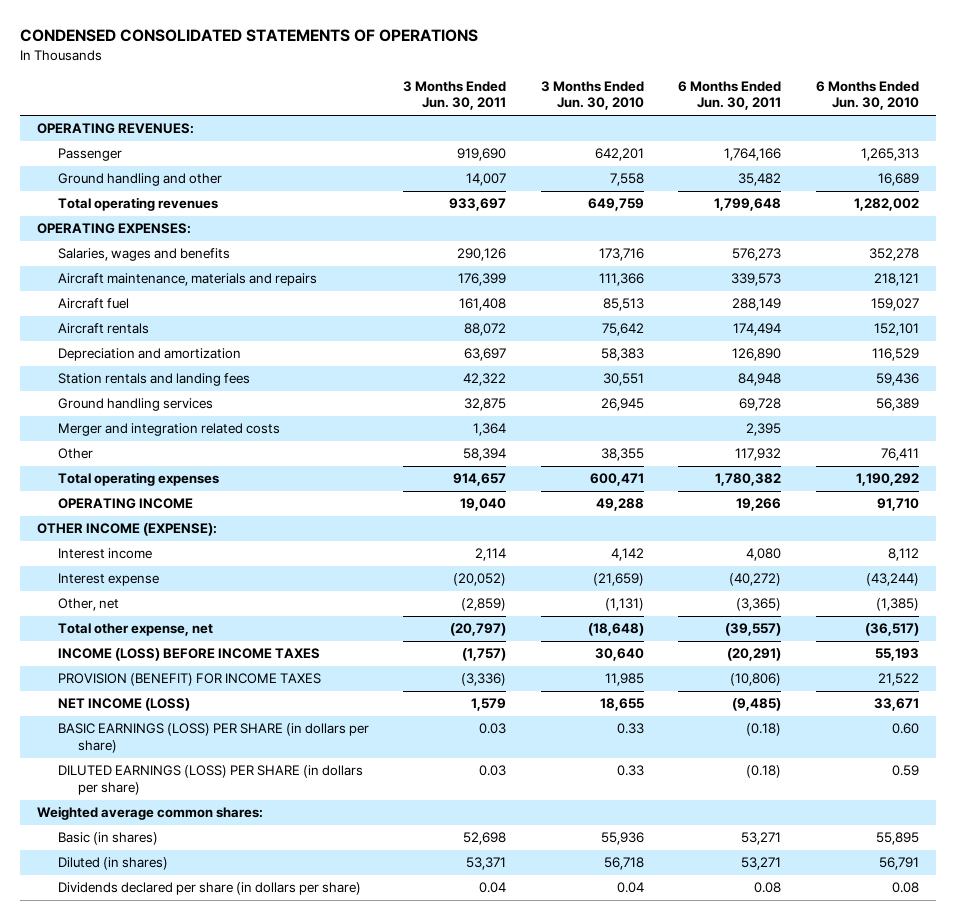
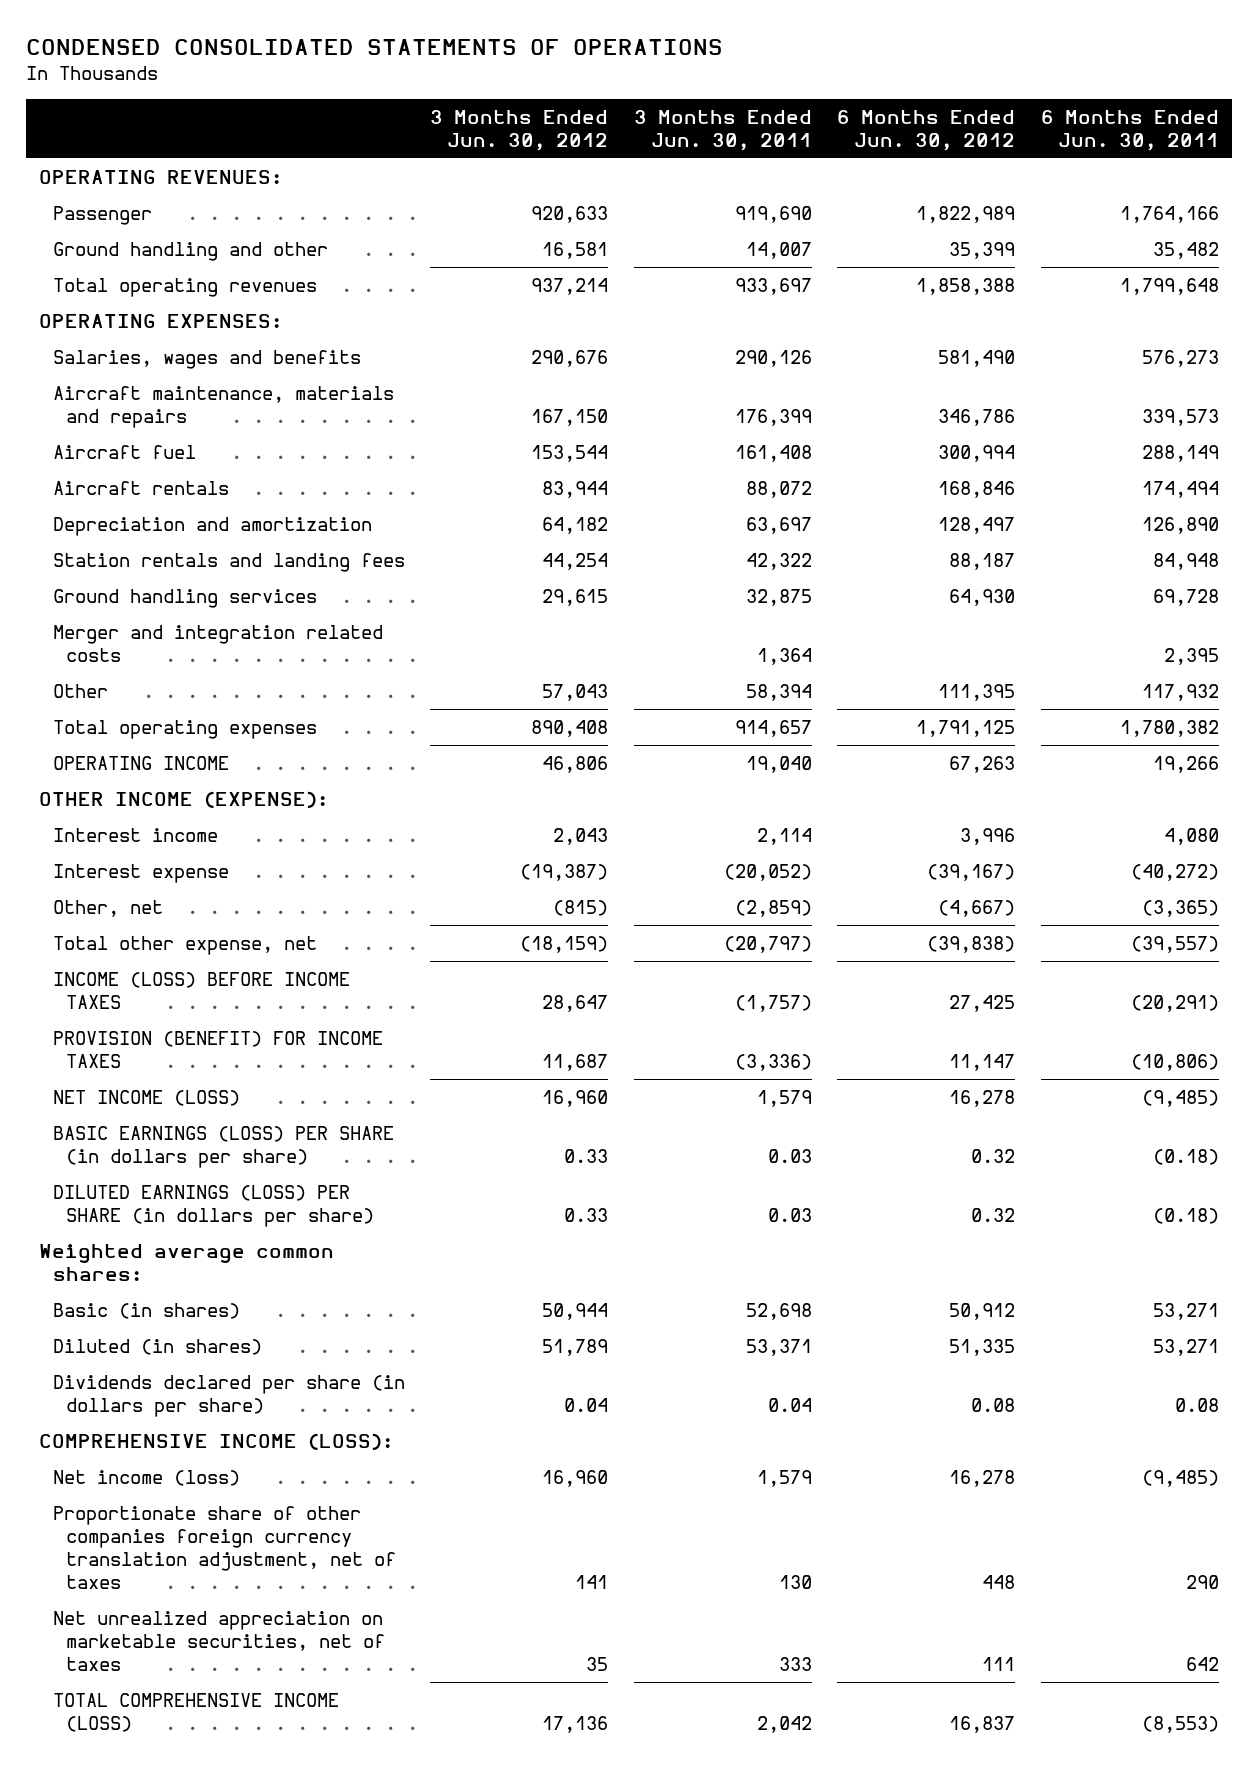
[540,80,644,111] 3 Months Ended Jun. 30, 2010 -> none
[815,80,919,111] 6 Months Ended Jun. 30, 2010 -> none
none -> [430,109,609,151] 3 Months Ended Jun. 30, 2012
none -> [837,109,1016,151] 6 Months Ended Jun. 30, 2012
none -> [39,1433,394,1451] COMPREHENSIVE INCOME (LOSS):
none -> [52,1470,240,1487] Net income (loss)
none -> [52,1506,397,1590] Proportionate share of other companies foreign currency translation adjustment, net of taxes
none -> [52,1611,386,1672] Net unrealized appreciation on marketable securities, net of taxes
none -> [52,1693,339,1733] TOTAL COMPREHENSIVE INCOME (LOSS)

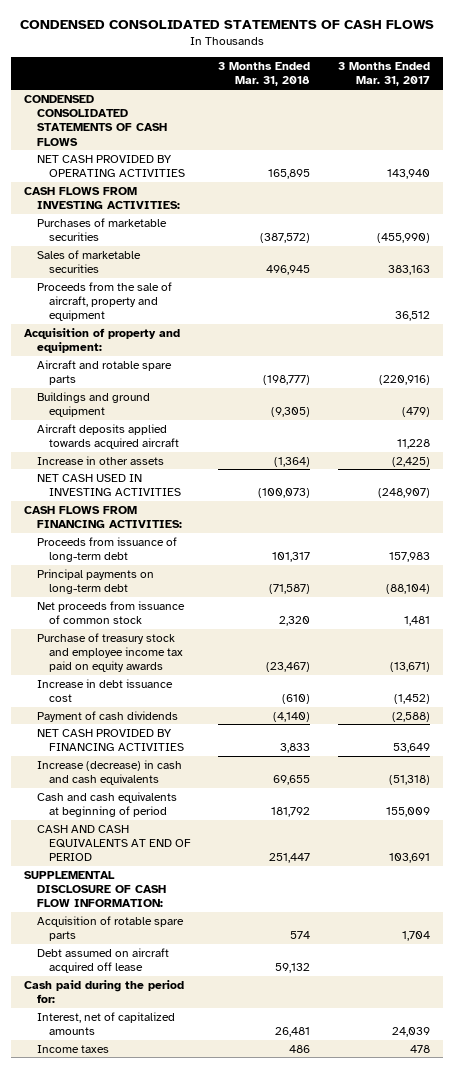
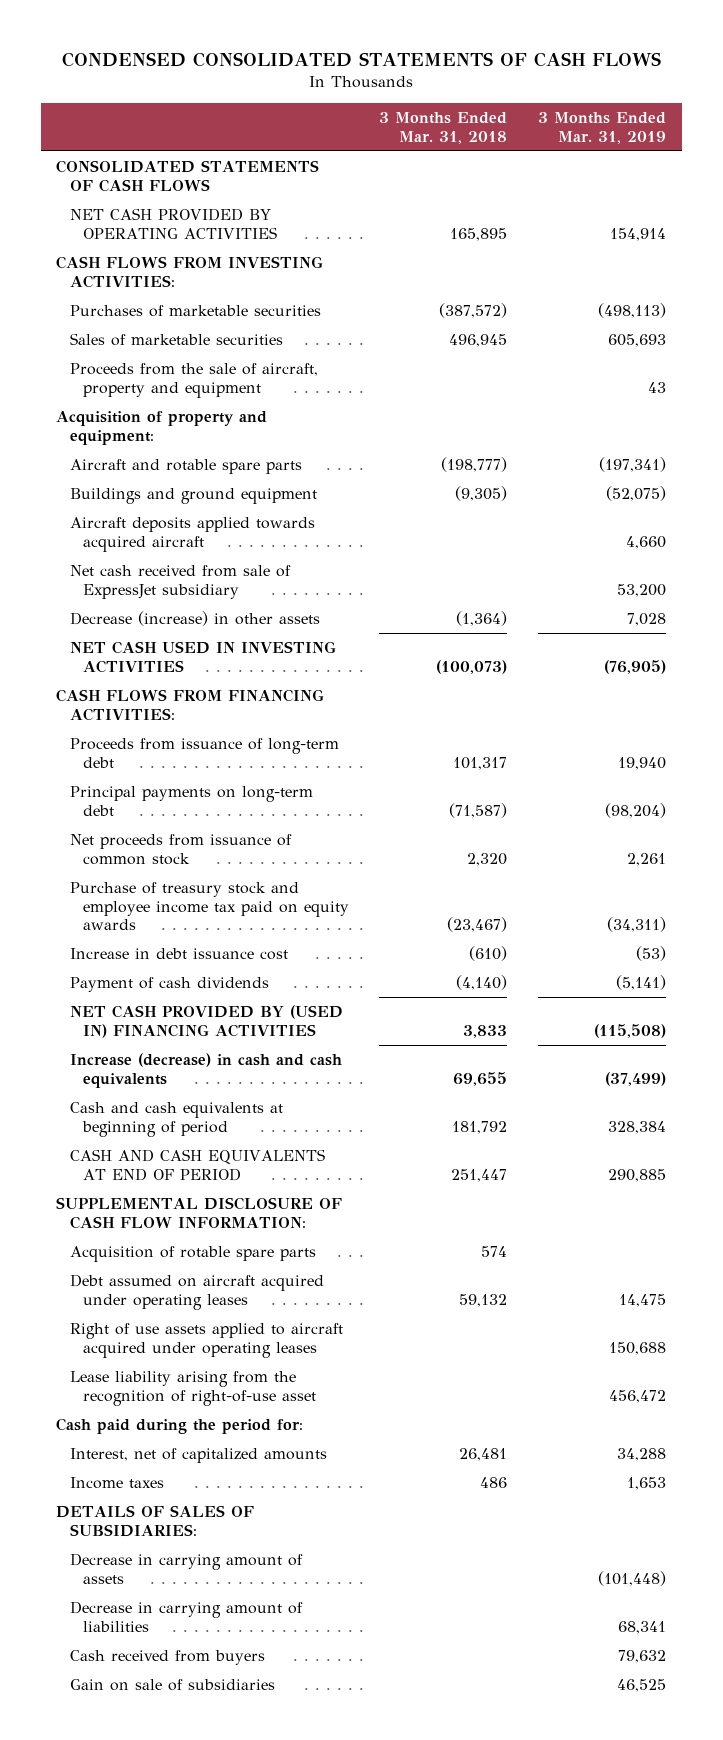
[337,62,430,87] 3 Months Ended Mar. 31, 2017 -> none
none -> [538,112,667,144] 3 Months Ended Mar. 31, 2019
[24,94,167,146] CONDENSED CONSOLIDATED STATEMENTS OF CASH FLOWS -> [56,159,320,192] CONSOLIDATED STATEMENTS OF CASH FLOWS
none -> [69,564,291,599] Net cash received from sale of ExpressJet subsidiary
[36,455,164,465] Increase in other assets -> [69,610,320,626] Decrease (increase) in other assets
[36,728,184,752] NET CASH PROVIDED BY FINANCING ACTIVITIES -> [69,1004,343,1038] NET CASH PROVIDED BY (USED IN) FINANCING ACTIVITIES
[36,947,169,974] Debt assumed on aircraft acquired off lease -> [69,1273,324,1310] Debt assumed on aircraft acquired under operating leases
none -> [69,1322,343,1358] Right of use assets applied to aircraft acquired under operating leases
none -> [69,1370,316,1406] Lease liability arising from the recognition of right-of-use asset
none -> [56,1504,255,1537] DETAILS OF SALES OF SUBSIDIARIES:
none -> [69,1552,303,1584] Decrease in carrying amount of assets
none -> [69,1600,303,1632] Decrease in carrying amount of liabilities
none -> [69,1649,265,1665] Cash received from buyers
none -> [69,1678,275,1691] Gain on sale of subsidiaries

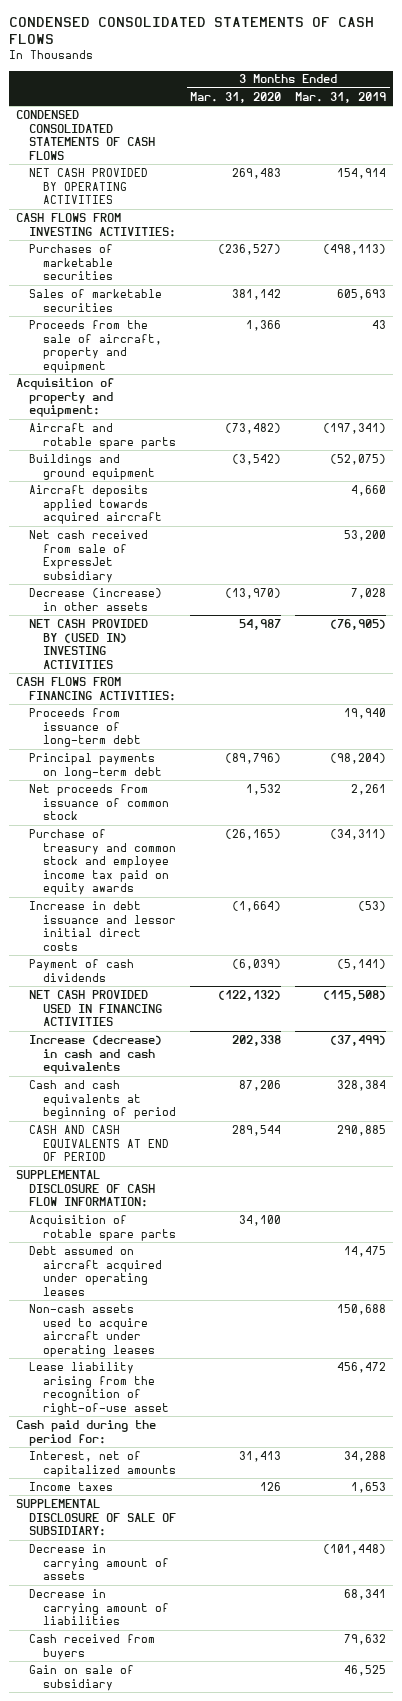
[379,112,508,144] 3 Months Ended Mar. 31, 2018 -> none
none -> [190,91,282,103] Mar. 31, 2020
[56,159,320,192] CONSOLIDATED STATEMENTS OF CASH FLOWS -> [16,109,156,160] CONDENSED CONSOLIDATED STATEMENTS OF CASH FLOWS
[69,640,336,673] NET CASH USED IN INVESTING ACTIVITIES -> [29,618,149,669] NET CASH PROVIDED BY (USED IN) INVESTING ACTIVITIES
[69,881,349,931] Purchase of treasury stock and employee income tax paid on equity awards -> [29,828,176,896] Purchase of treasury and common stock and employee income tax paid on equity awards
[69,947,288,960] Increase in debt issuance cost -> [29,900,176,951] Increase in debt issuance and lessor initial direct costs
[69,1004,343,1038] NET CASH PROVIDED BY (USED IN) FINANCING ACTIVITIES -> [29,989,162,1027] NET CASH PROVIDED USED IN FINANCING ACTIVITIES
[69,1322,343,1358] Right of use assets applied to aircraft acquired under operating leases -> [29,1303,155,1357] Non-cash assets used to acquire aircraft under operating leases
[56,1504,255,1537] DETAILS OF SALES OF SUBSIDIARIES: -> [16,1498,177,1537] SUPPLEMENTAL DISCLOSURE OF SALE OF SUBSIDIARY:
[69,1678,275,1691] Gain on sale of subsidiaries -> [29,1664,135,1691] Gain on sale of subsidiary

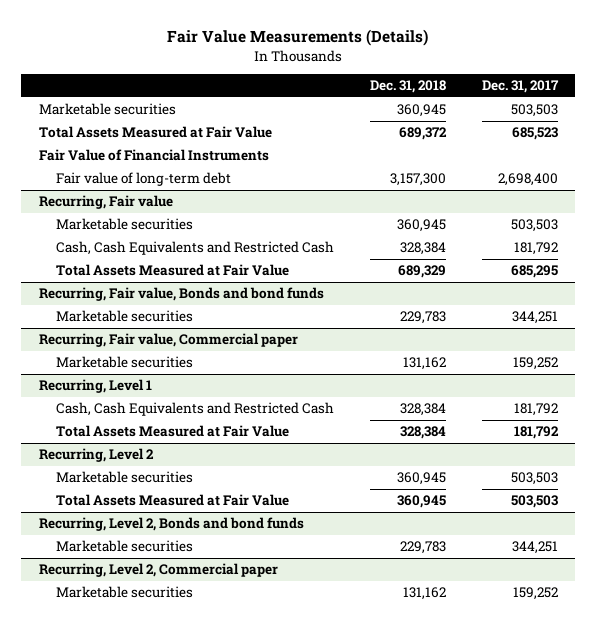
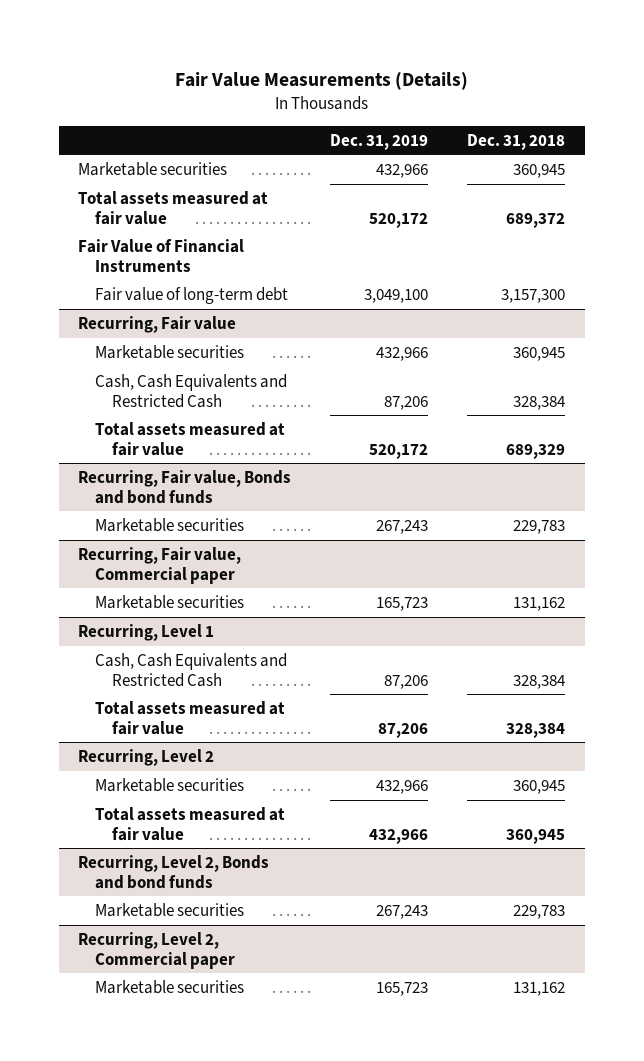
[481,80,559,94] Dec. 31, 2017 -> none
none -> [330,133,429,150] Dec. 31, 2019
[38,126,272,139] Total Assets Measured at Fair Value -> [78,190,269,225] Total assets measured at fair value
[55,264,289,277] Total Assets Measured at Fair Value -> [95,421,286,456] Total assets measured at fair value
[55,425,289,438] Total Assets Measured at Fair Value -> [95,700,286,735] Total assets measured at fair value
[55,494,289,507] Total Assets Measured at Fair Value -> [95,806,286,841] Total assets measured at fair value

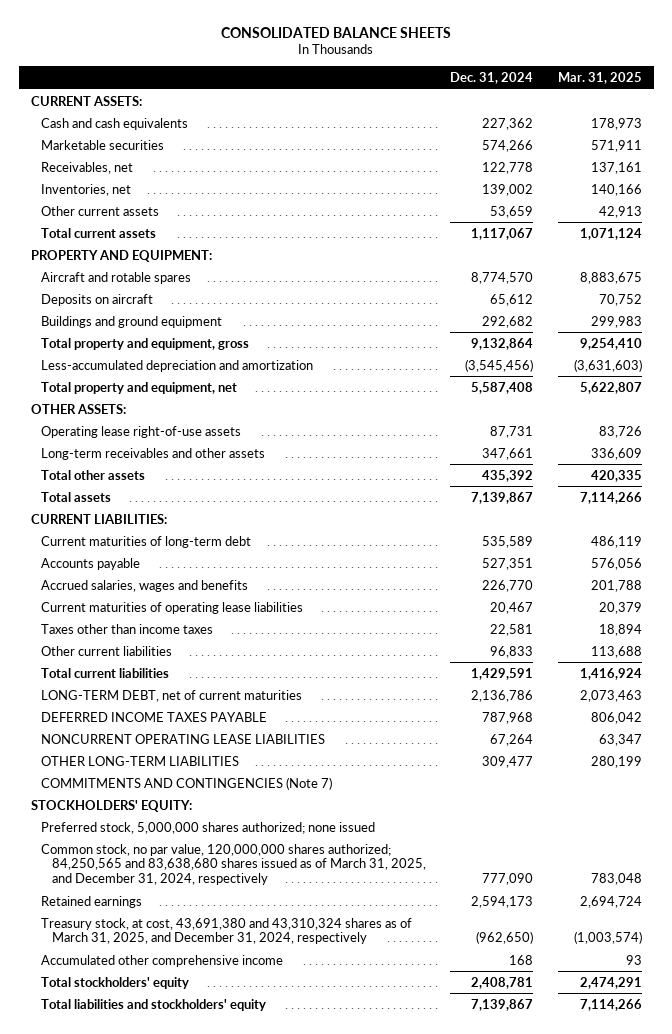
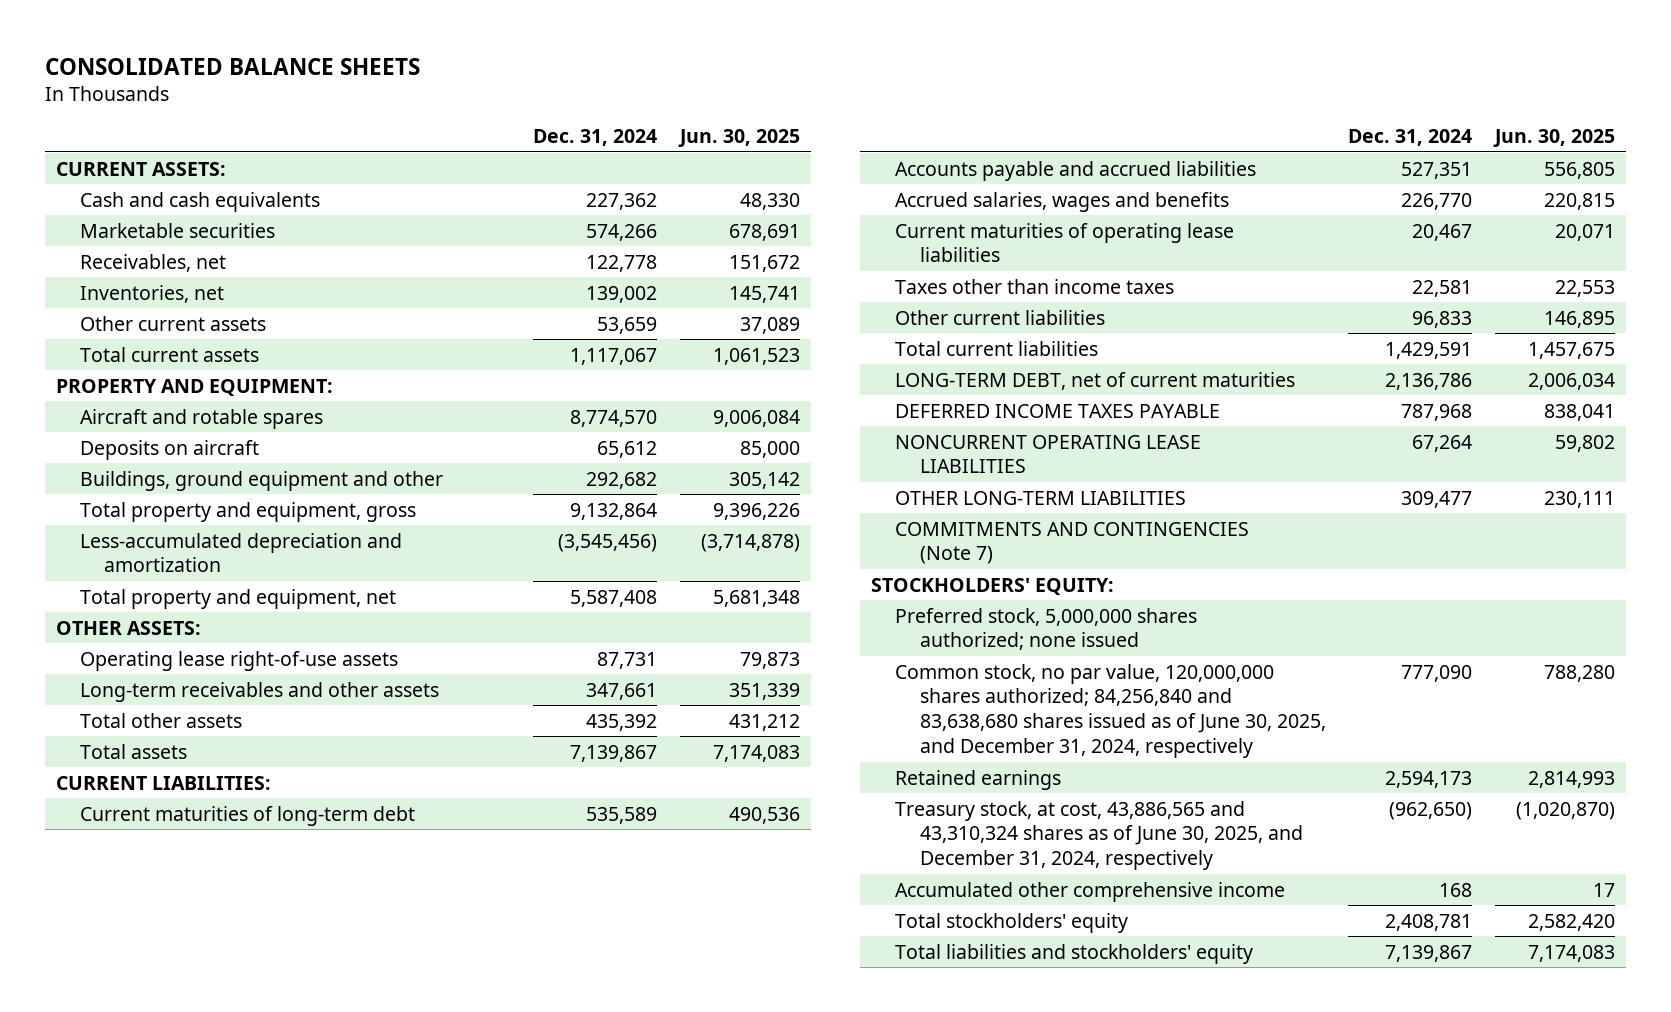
[557,72,642,85] Mar. 31, 2025 -> none
none -> [677,129,800,148] Jun. 30, 2025
[41,315,223,328] Buildings and ground equipment -> [80,470,444,491] Buildings, ground equipment and other
[41,557,141,570] Accounts payable -> [895,160,1257,181] Accounts payable and accrued liabilities
[41,843,426,885] Common stock, no par value, 120,000,000 shares authorized; 84,250,565 and 83,638,680 shares issued as of March 31, 2025, and December 31, 2024, respectively -> [895,663,1326,758] Common stock, no par value, 120,000,000 shares authorized; 84,256,840 and 83,638,680 shares issued as of June 30, 2025, and December 31, 2024, respectively
[41,917,413,945] Treasury stock, at cost, 43,691,380 and 43,310,324 shares as of March 31, 2025, and December 31, 2024, respectively -> [895,800,1303,871] Treasury stock, at cost, 43,886,565 and 43,310,324 shares as of June 30, 2025, and December 31, 2024, respectively

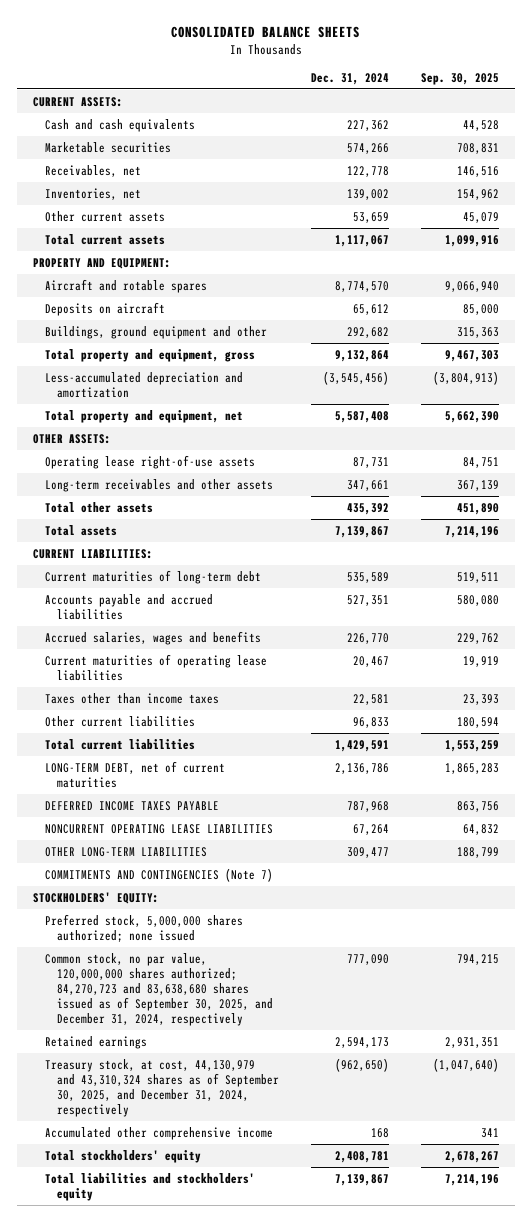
[677,129,800,148] Jun. 30, 2025 -> none
none -> [421,72,500,85] Sep. 30, 2025
[895,663,1326,758] Common stock, no par value, 120,000,000 shares authorized; 84,256,840 and 83,638,680 shares issued as of June 30, 2025, and December 31, 2024, respectively -> [45,952,274,1026] Common stock, no par value, 120,000,000 shares authorized; 84,270,723 and 83,638,680 shares issued as of September 30, 2025, and December 31, 2024, respectively
[895,800,1303,871] Treasury stock, at cost, 43,886,565 and 43,310,324 shares as of June 30, 2025, and December 31, 2024, respectively -> [45,1058,280,1117] Treasury stock, at cost, 44,130,979 and 43,310,324 shares as of September 30, 2025, and December 31, 2024, respectively

